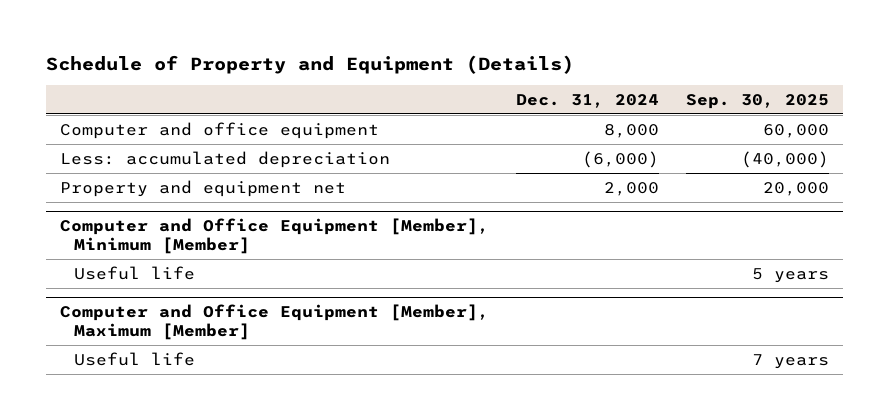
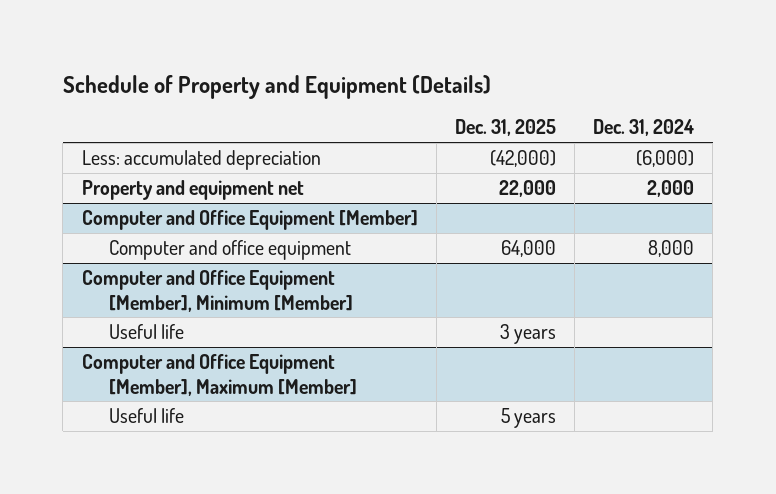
[685,93,829,109] Sep. 30, 2025 -> none
none -> [454,119,556,137] Dec. 31, 2025
[59,121,379,139] Computer and office equipment -> none
none -> [81,209,418,230] Computer and Office Equipment [Member]
none -> [109,239,352,260] Computer and office equipment

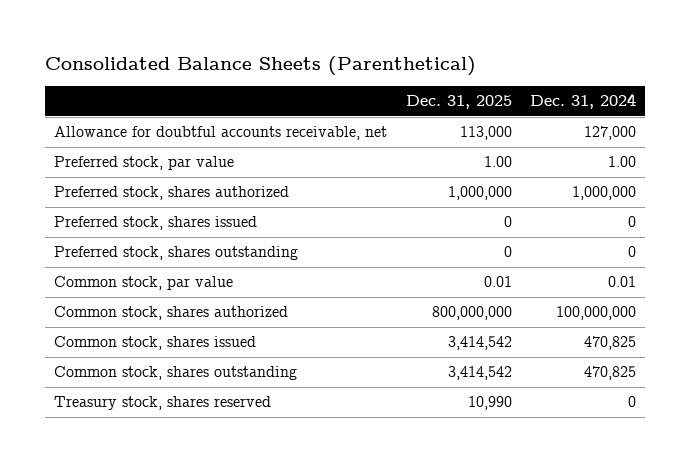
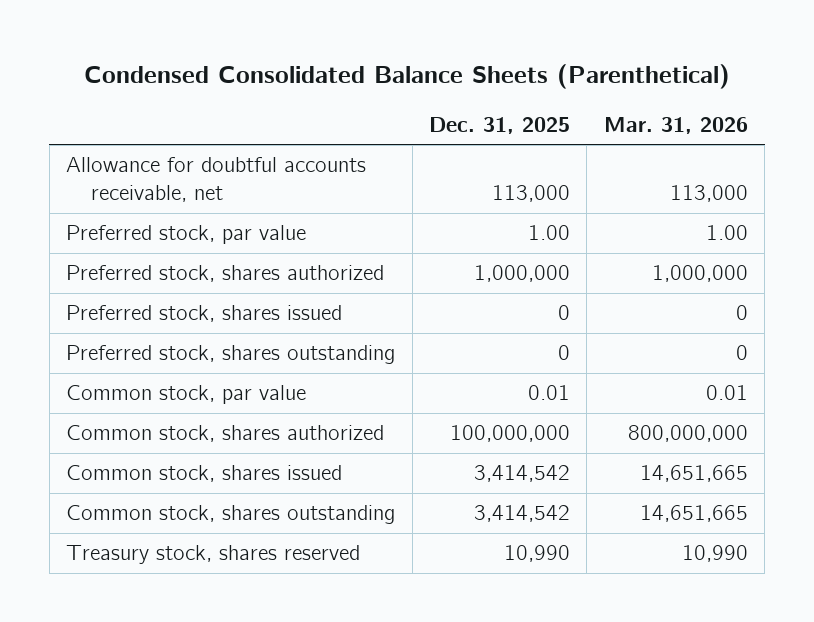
[45,56,477,77] Consolidated Balance Sheets (Parenthetical) -> [83,63,730,89] Condensed Consolidated Balance Sheets (Parenthetical)
[529,93,636,110] Dec. 31, 2024 -> none
none -> [603,117,748,135] Mar. 31, 2026
[431,306,512,321] 800,000,000 -> [449,425,570,443] 100,000,000

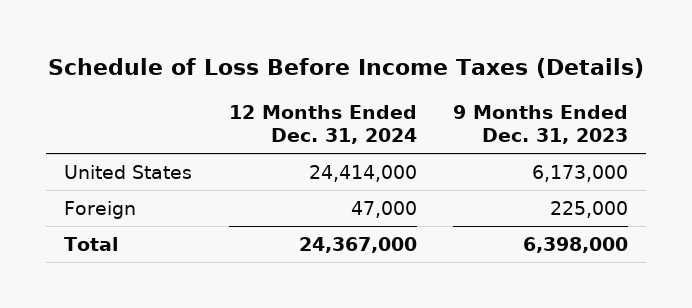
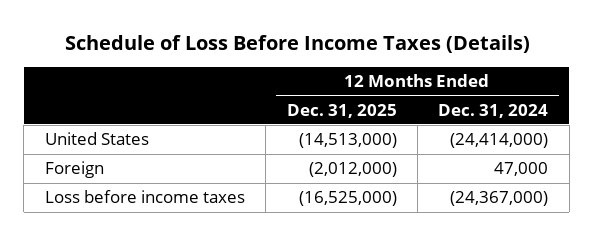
[453,105,629,145] 9 Months Ended Dec. 31, 2023 -> none
none -> [286,103,397,118] Dec. 31, 2025
[308,164,417,182] 24,414,000 -> [450,133,549,149] (24,414,000)
[64,236,120,251] Total -> none
none -> [44,190,245,204] Loss before income taxes

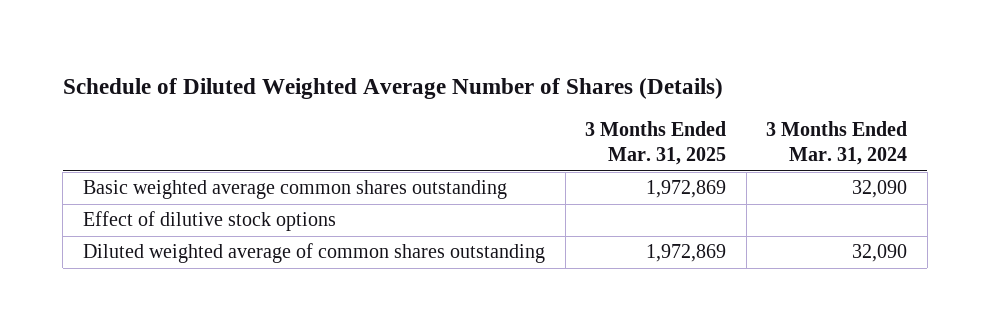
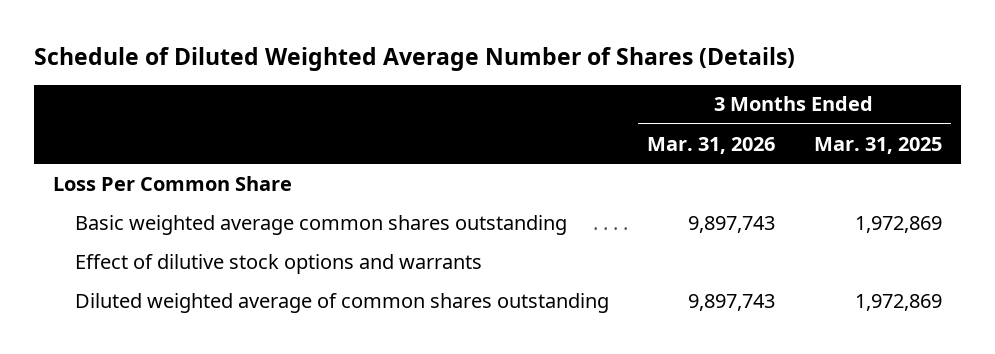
[766,121,908,166] 3 Months Ended Mar. 31, 2024 -> none
none -> [647,136,776,154] Mar. 31, 2026
none -> [53,175,293,191] Loss Per Common Share
[83,211,337,232] Effect of dilutive stock options -> [74,253,482,274] Effect of dilutive stock options and warrants

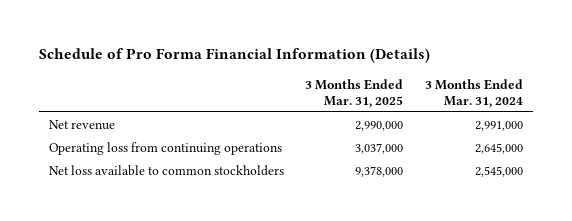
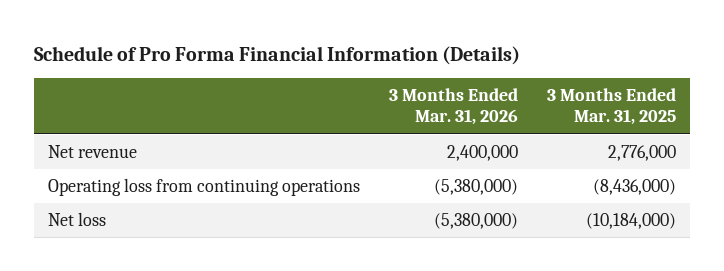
[424,78,523,108] 3 Months Ended Mar. 31, 2024 -> none
none -> [388,88,518,126] 3 Months Ended Mar. 31, 2026
[355,120,404,131] 2,990,000 -> [607,145,676,162] 2,776,000
[355,142,404,154] 3,037,000 -> [592,179,676,196] (8,436,000)
[49,164,285,176] Net loss available to common stockholders -> [48,212,107,227] Net loss
[355,165,404,177] 9,378,000 -> [585,213,676,230] (10,184,000)

